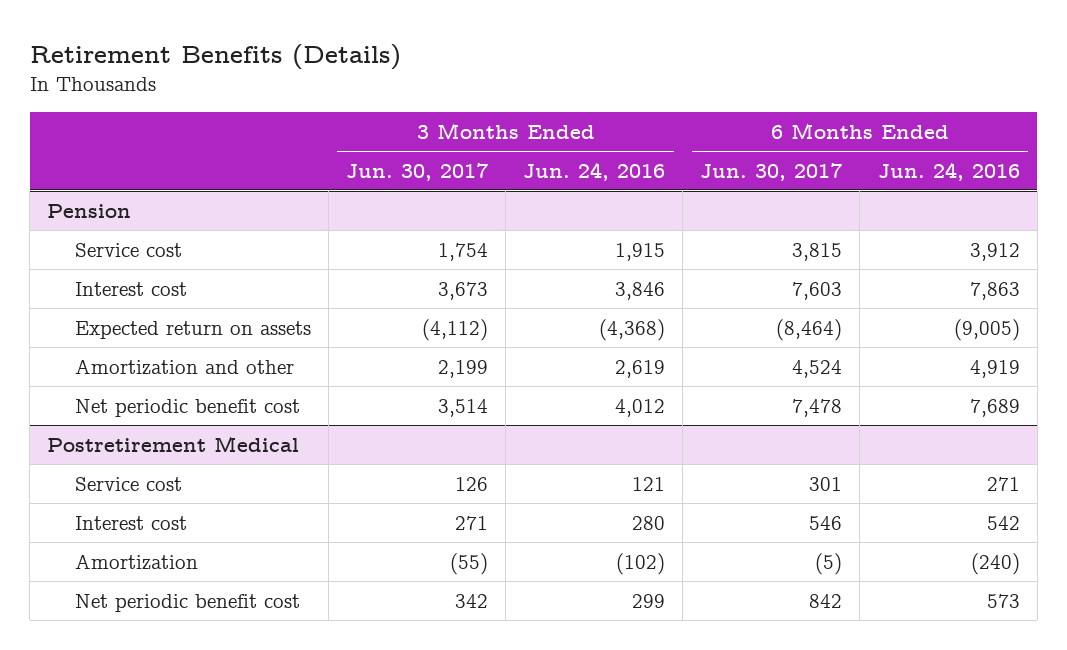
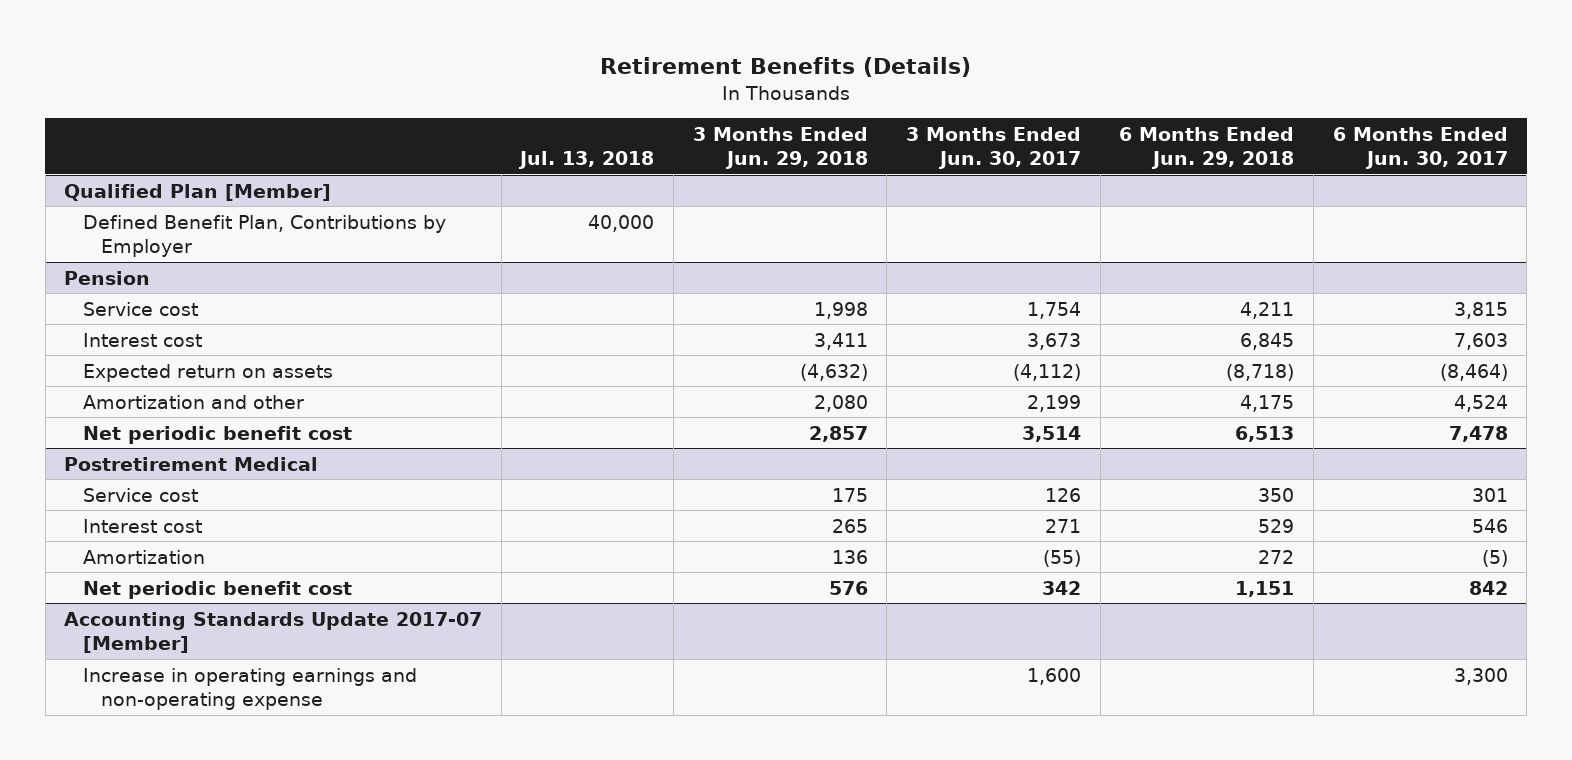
[523,161,666,181] Jun. 24, 2016 -> none
[877,161,1020,181] Jun. 24, 2016 -> none
none -> [518,151,655,170] Jul. 13, 2018
none -> [692,126,868,170] 3 Months Ended Jun. 29, 2018
none -> [1119,126,1295,170] 6 Months Ended Jun. 29, 2018
none -> [64,183,332,201] Qualified Plan [Member]
none -> [82,214,446,257] Defined Benefit Plan, Contributions by Employer
none -> [64,611,483,653] Accounting Standards Update 2017-07 [Member]
none -> [82,667,417,710] Increase in operating earnings and non-operating expense

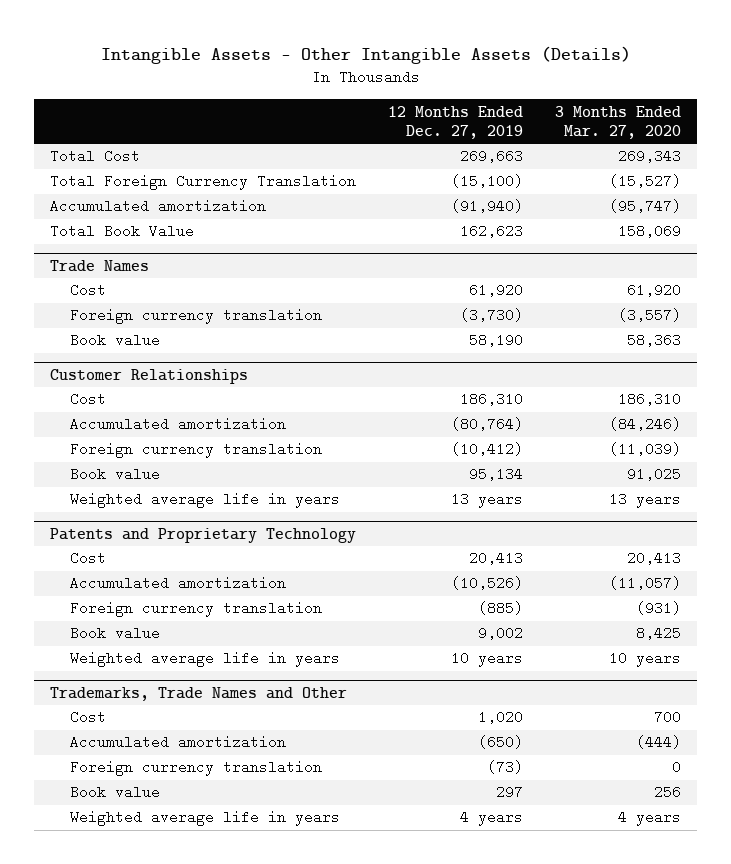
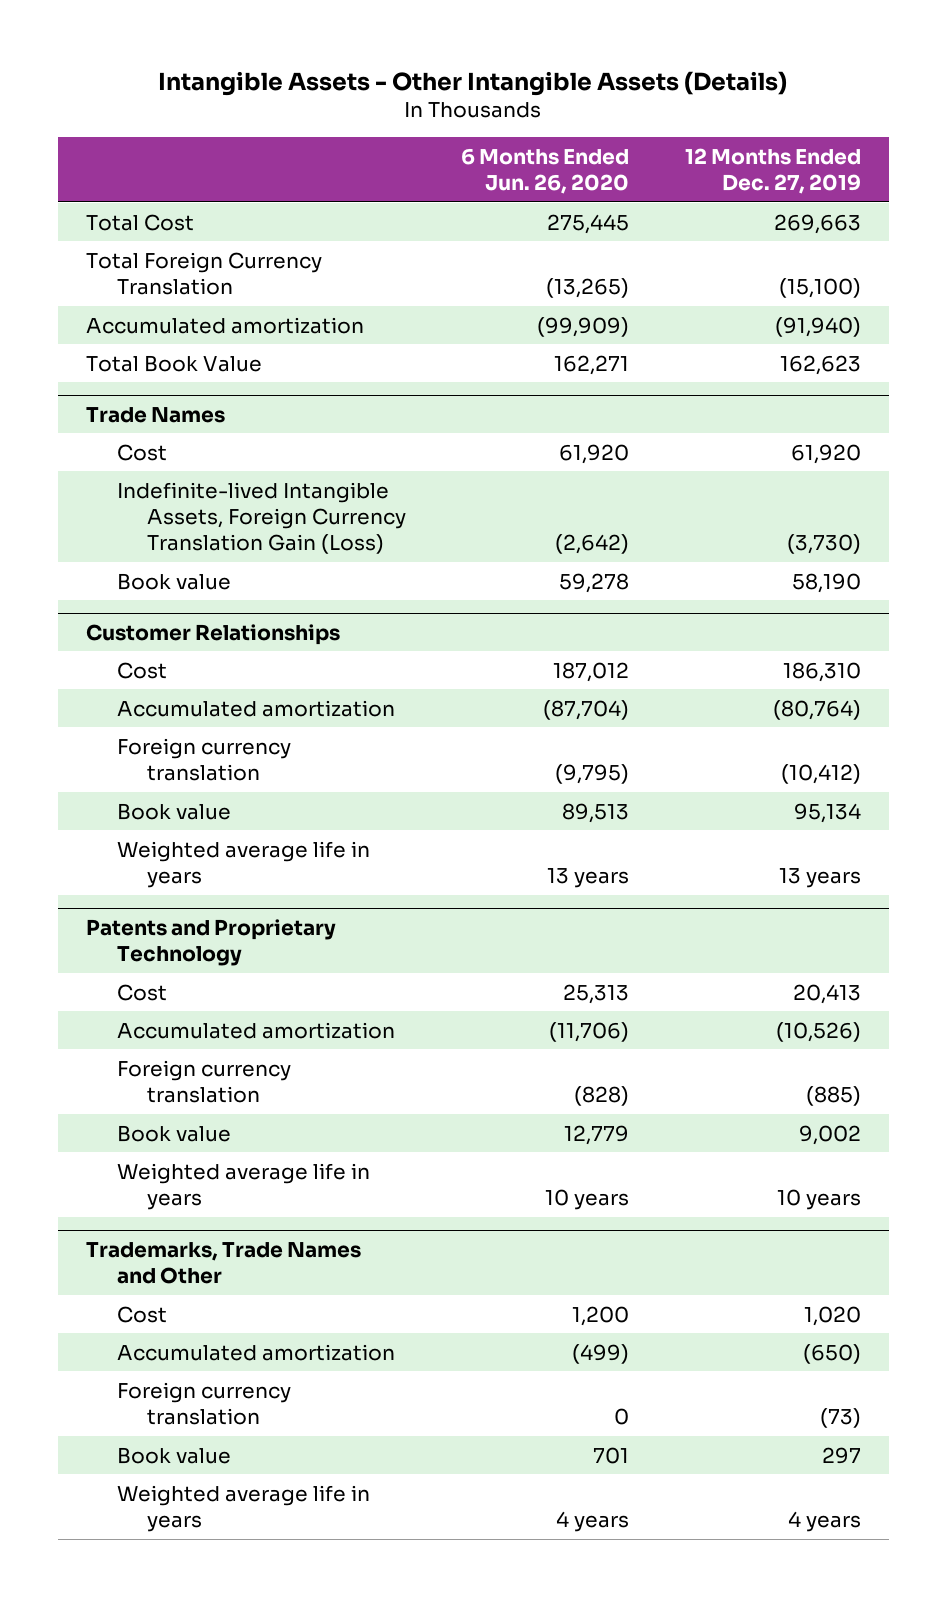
[555,105,682,140] 3 Months Ended Mar. 27, 2020 -> none
none -> [461,147,630,195] 6 Months Ended Jun. 26, 2020
[70,308,323,325] Foreign currency translation -> [116,481,407,554] Indefinite-lived Intangible Assets, Foreign Currency Translation Gain (Loss)

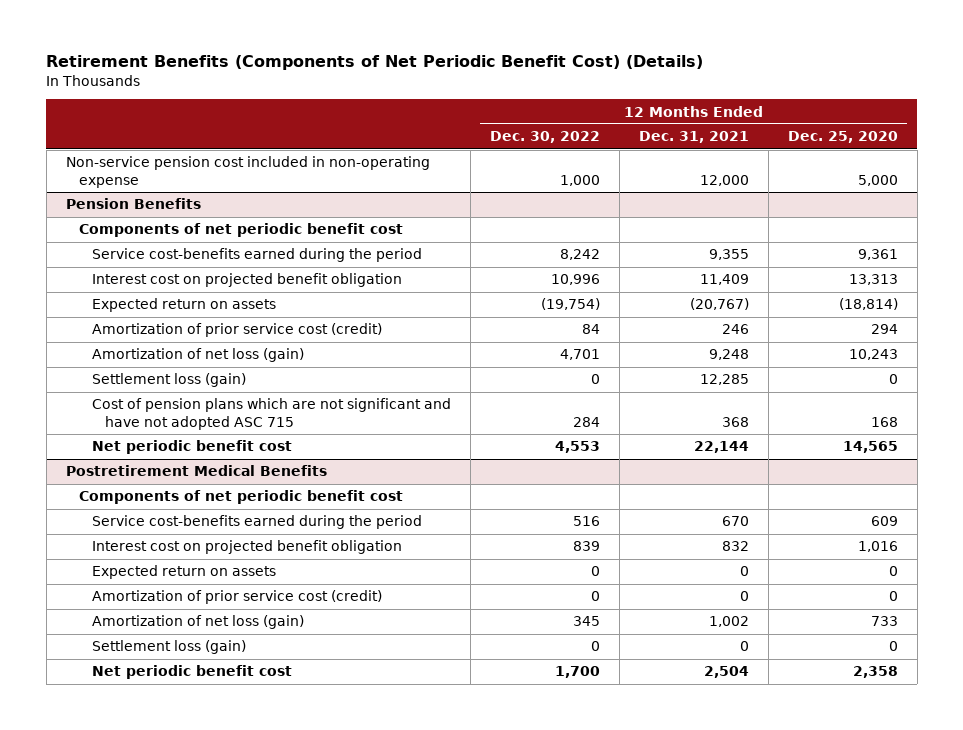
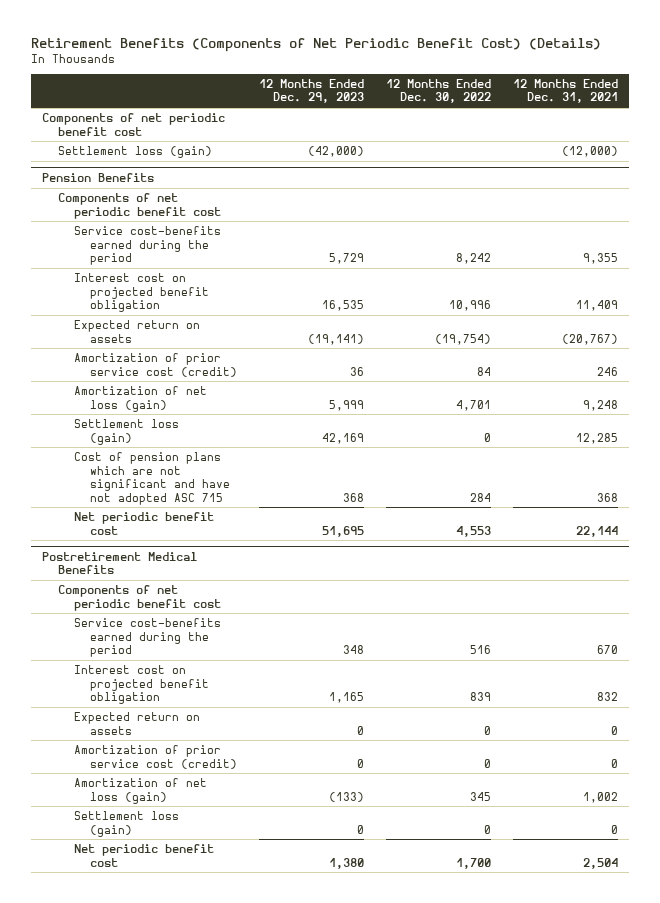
[787,131,898,144] Dec. 25, 2020 -> none
none -> [259,78,365,104] 12 Months Ended Dec. 29, 2023
[65,156,430,188] Non-service pension cost included in non-operating expense -> none
none -> [42,113,226,136] Components of net periodic benefit cost
none -> [58,146,213,159] Settlement loss (gain)

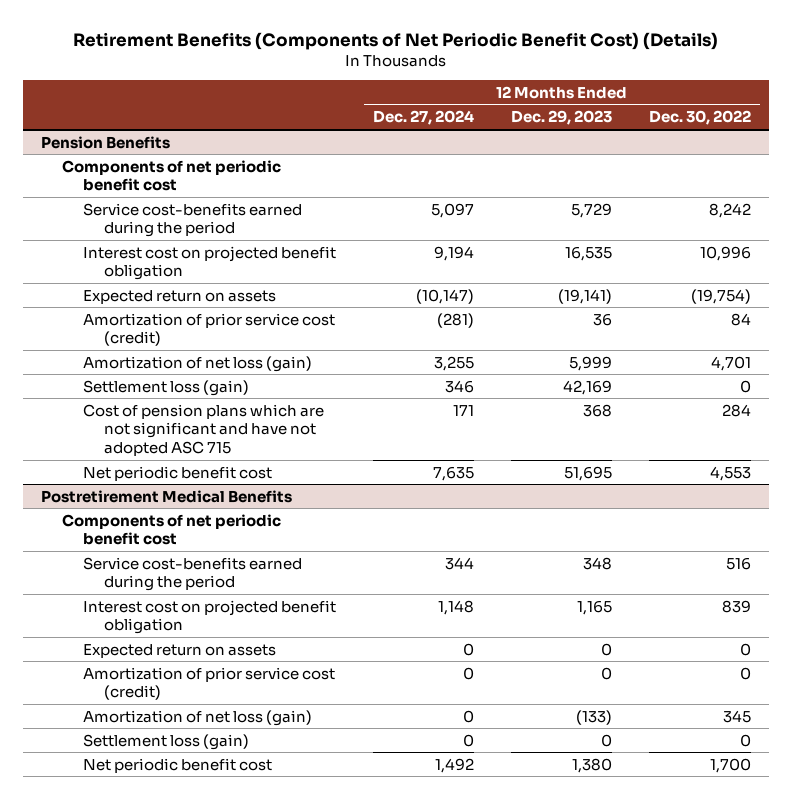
[512,78,618,104] 12 Months Ended Dec. 31, 2021 -> none
none -> [373,110,475,126] Dec. 27, 2024
[42,113,226,136] Components of net periodic benefit cost -> none
[58,146,213,159] Settlement loss (gain) -> none

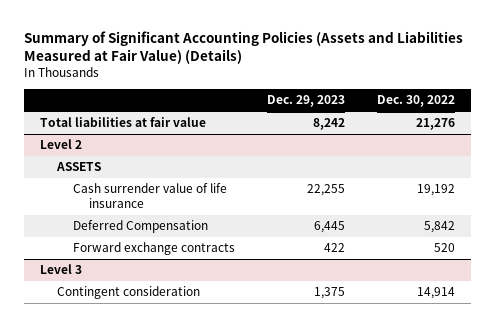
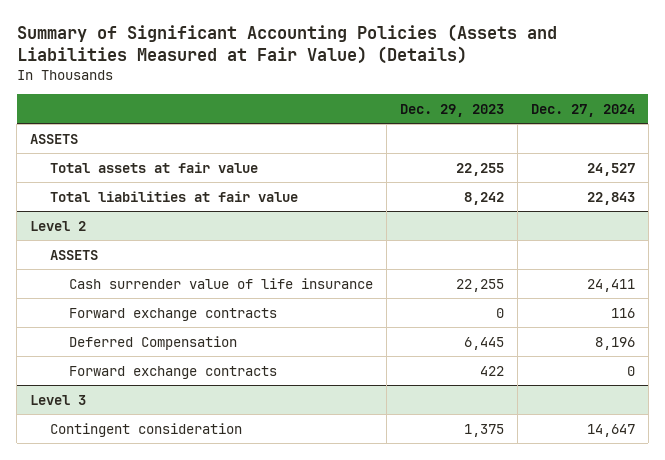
[377,95,456,108] Dec. 30, 2022 -> none
none -> [530,103,635,117] Dec. 27, 2024
none -> [30,133,79,144] ASSETS
none -> [49,161,258,173] Total assets at fair value
none -> [69,307,278,321] Forward exchange contracts

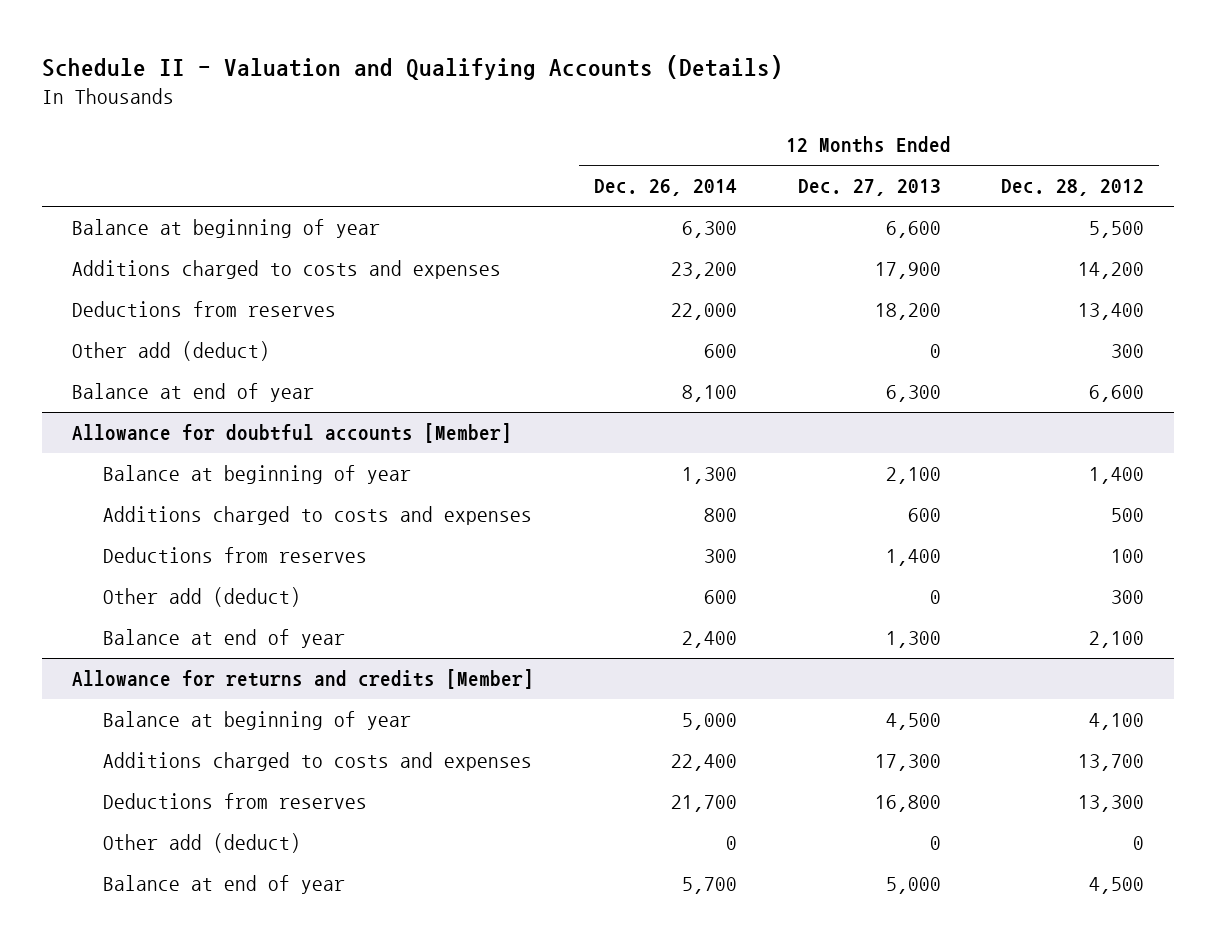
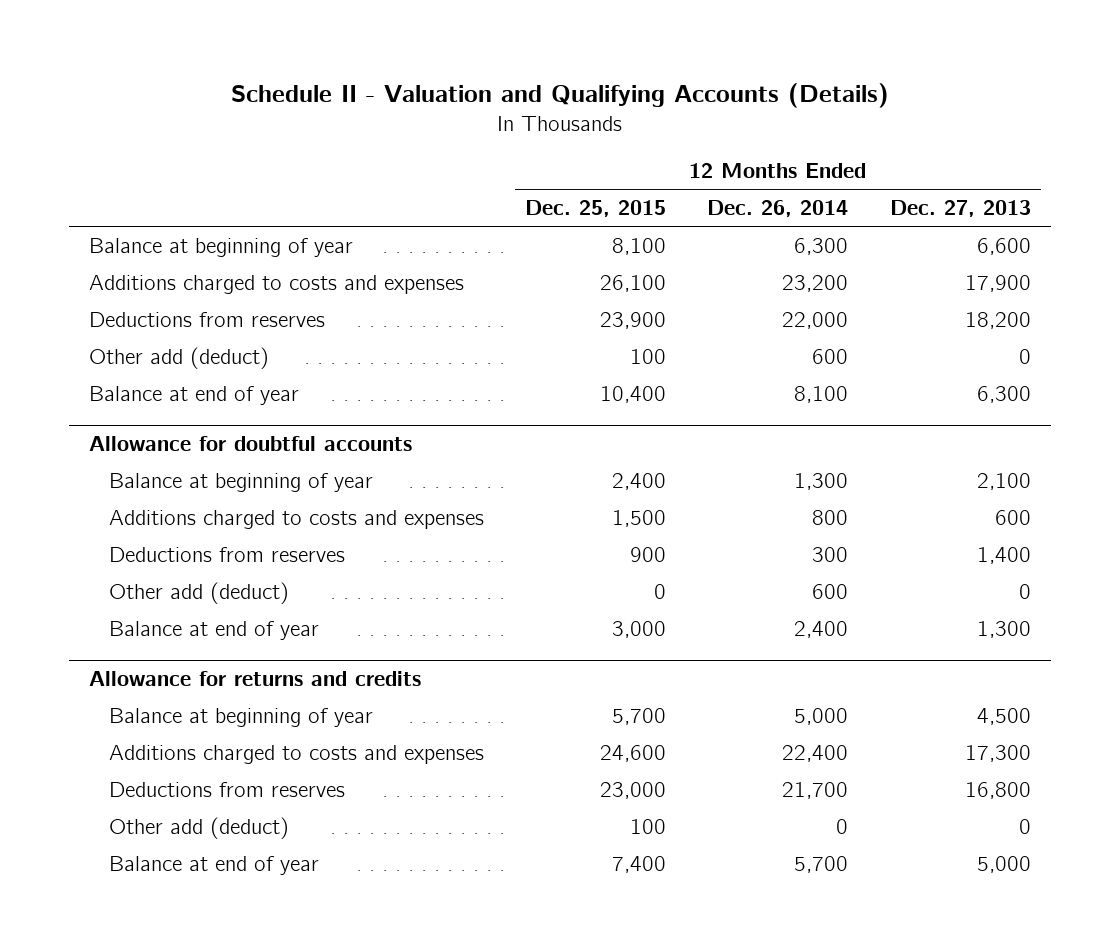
[1000,179,1144,197] Dec. 28, 2012 -> none
none -> [525,200,667,218] Dec. 25, 2015
[71,423,512,444] Allowance for doubtful accounts [Member] -> [89,436,413,452] Allowance for doubtful accounts
[71,669,534,690] Allowance for returns and credits [Member] -> [89,671,422,687] Allowance for returns and credits

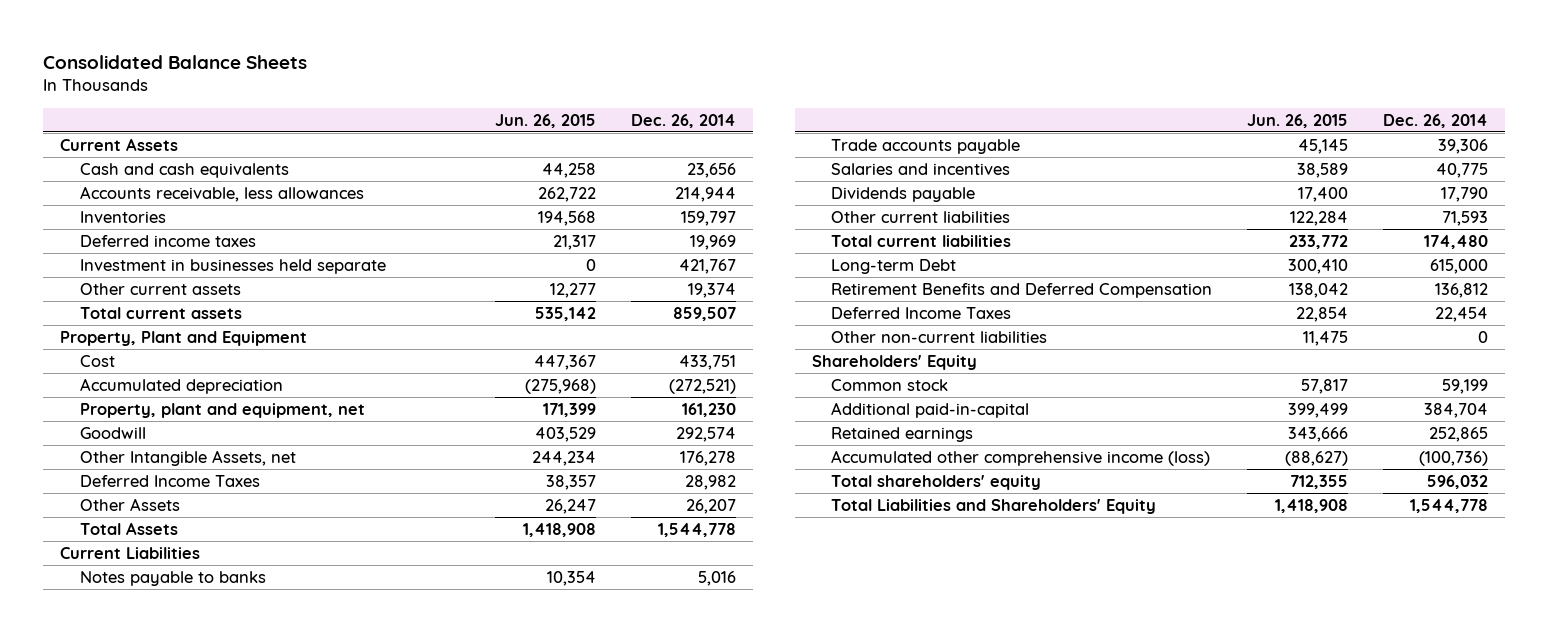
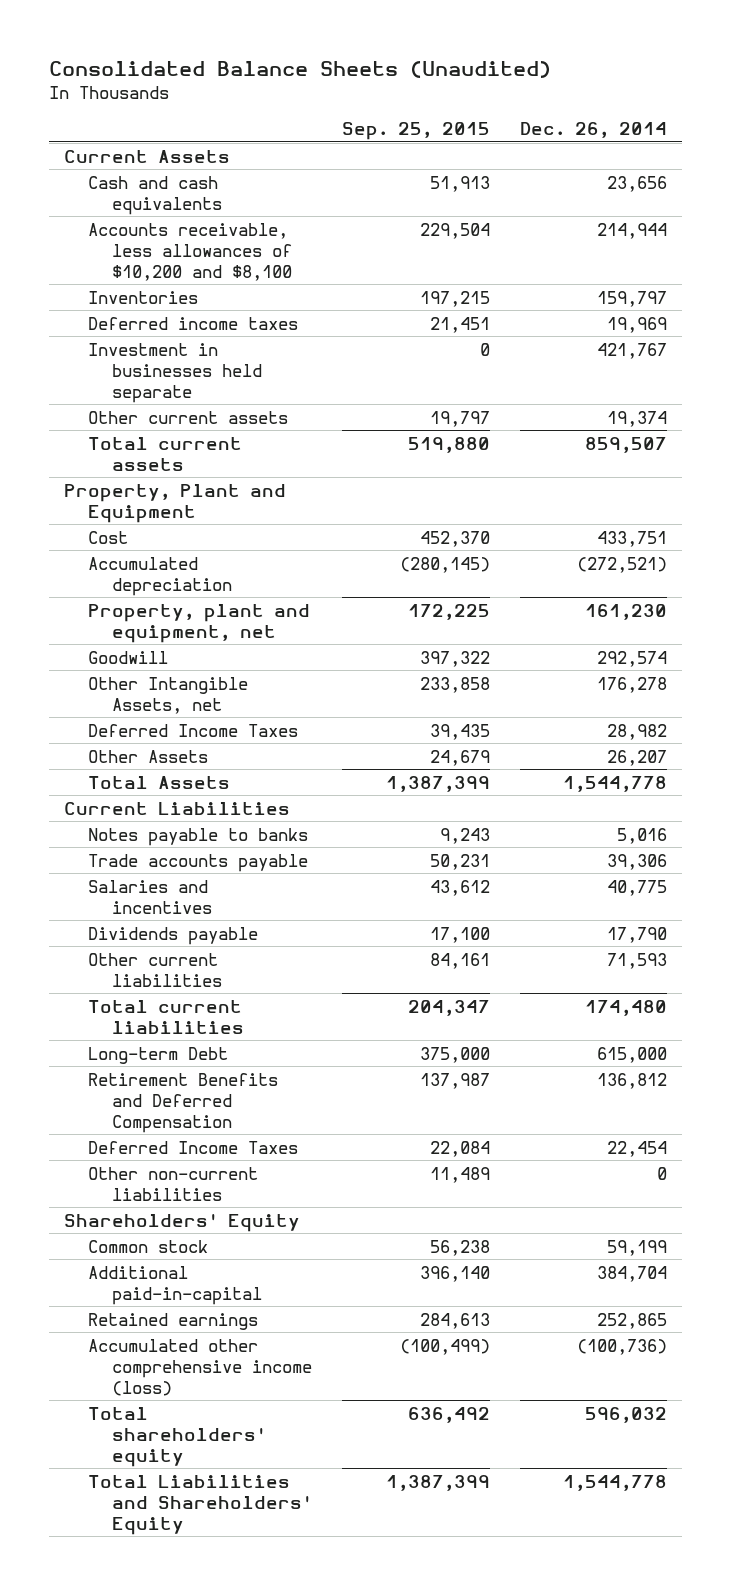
[42,54,307,69] Consolidated Balance Sheets -> [48,60,551,78] Consolidated Balance Sheets (Unaudited)
[495,113,597,128] Jun. 26, 2015 -> none
none -> [342,122,491,141] Sep. 25, 2015
[79,185,364,202] Accounts receivable, less allowances -> [88,222,293,281] Accounts receivable, less allowances of $10,200 and $8,100

